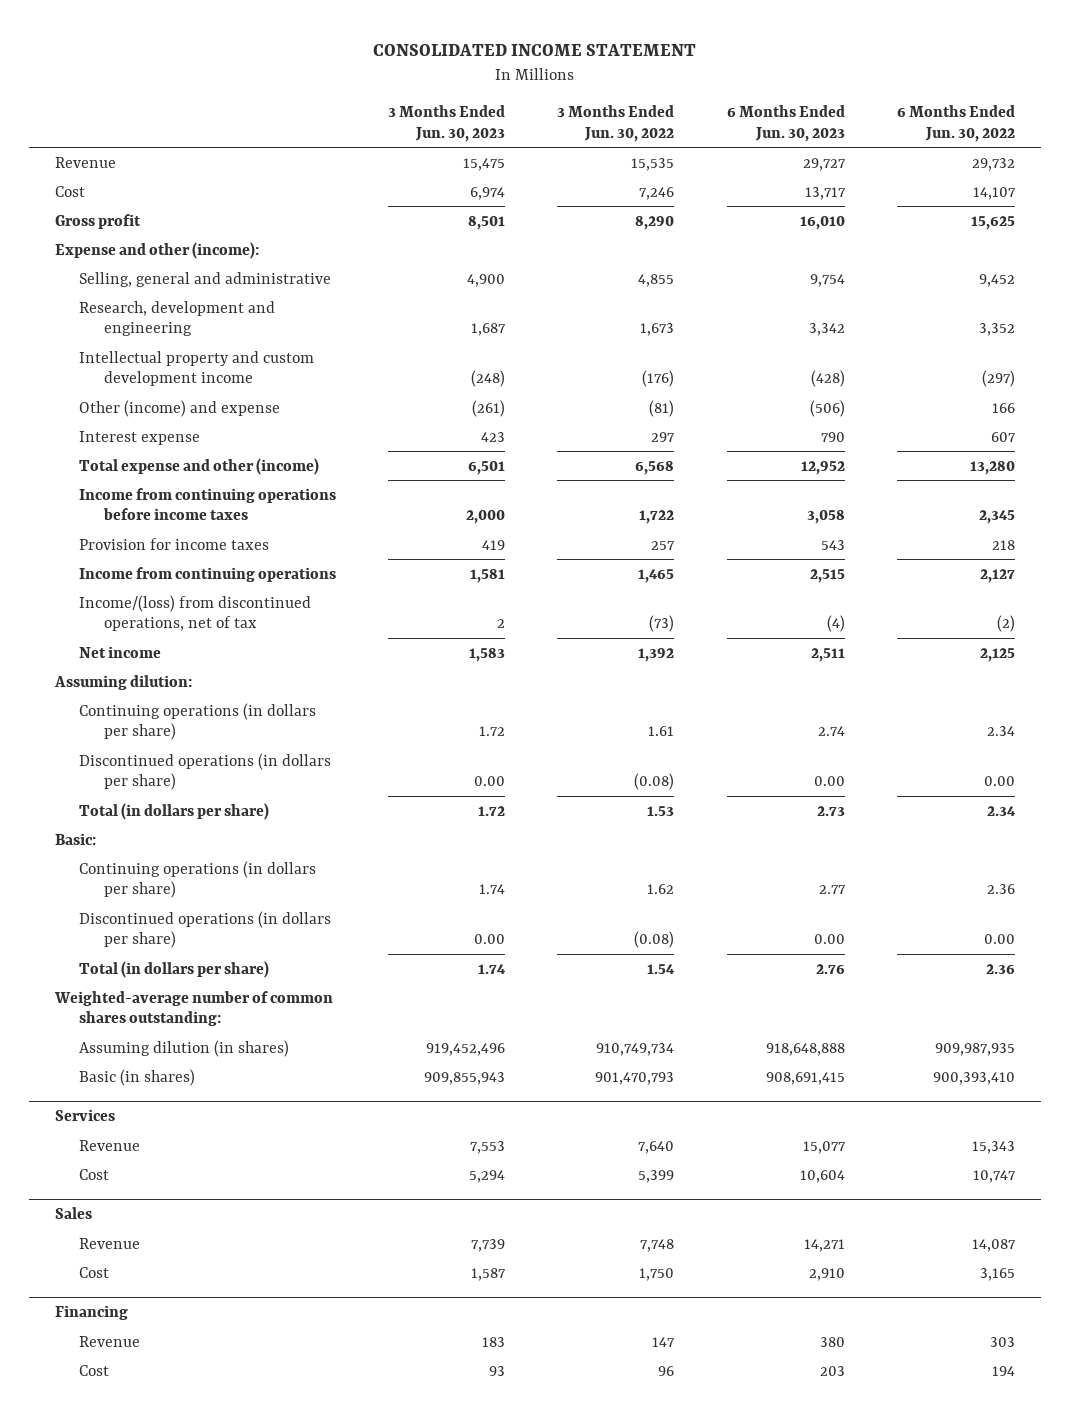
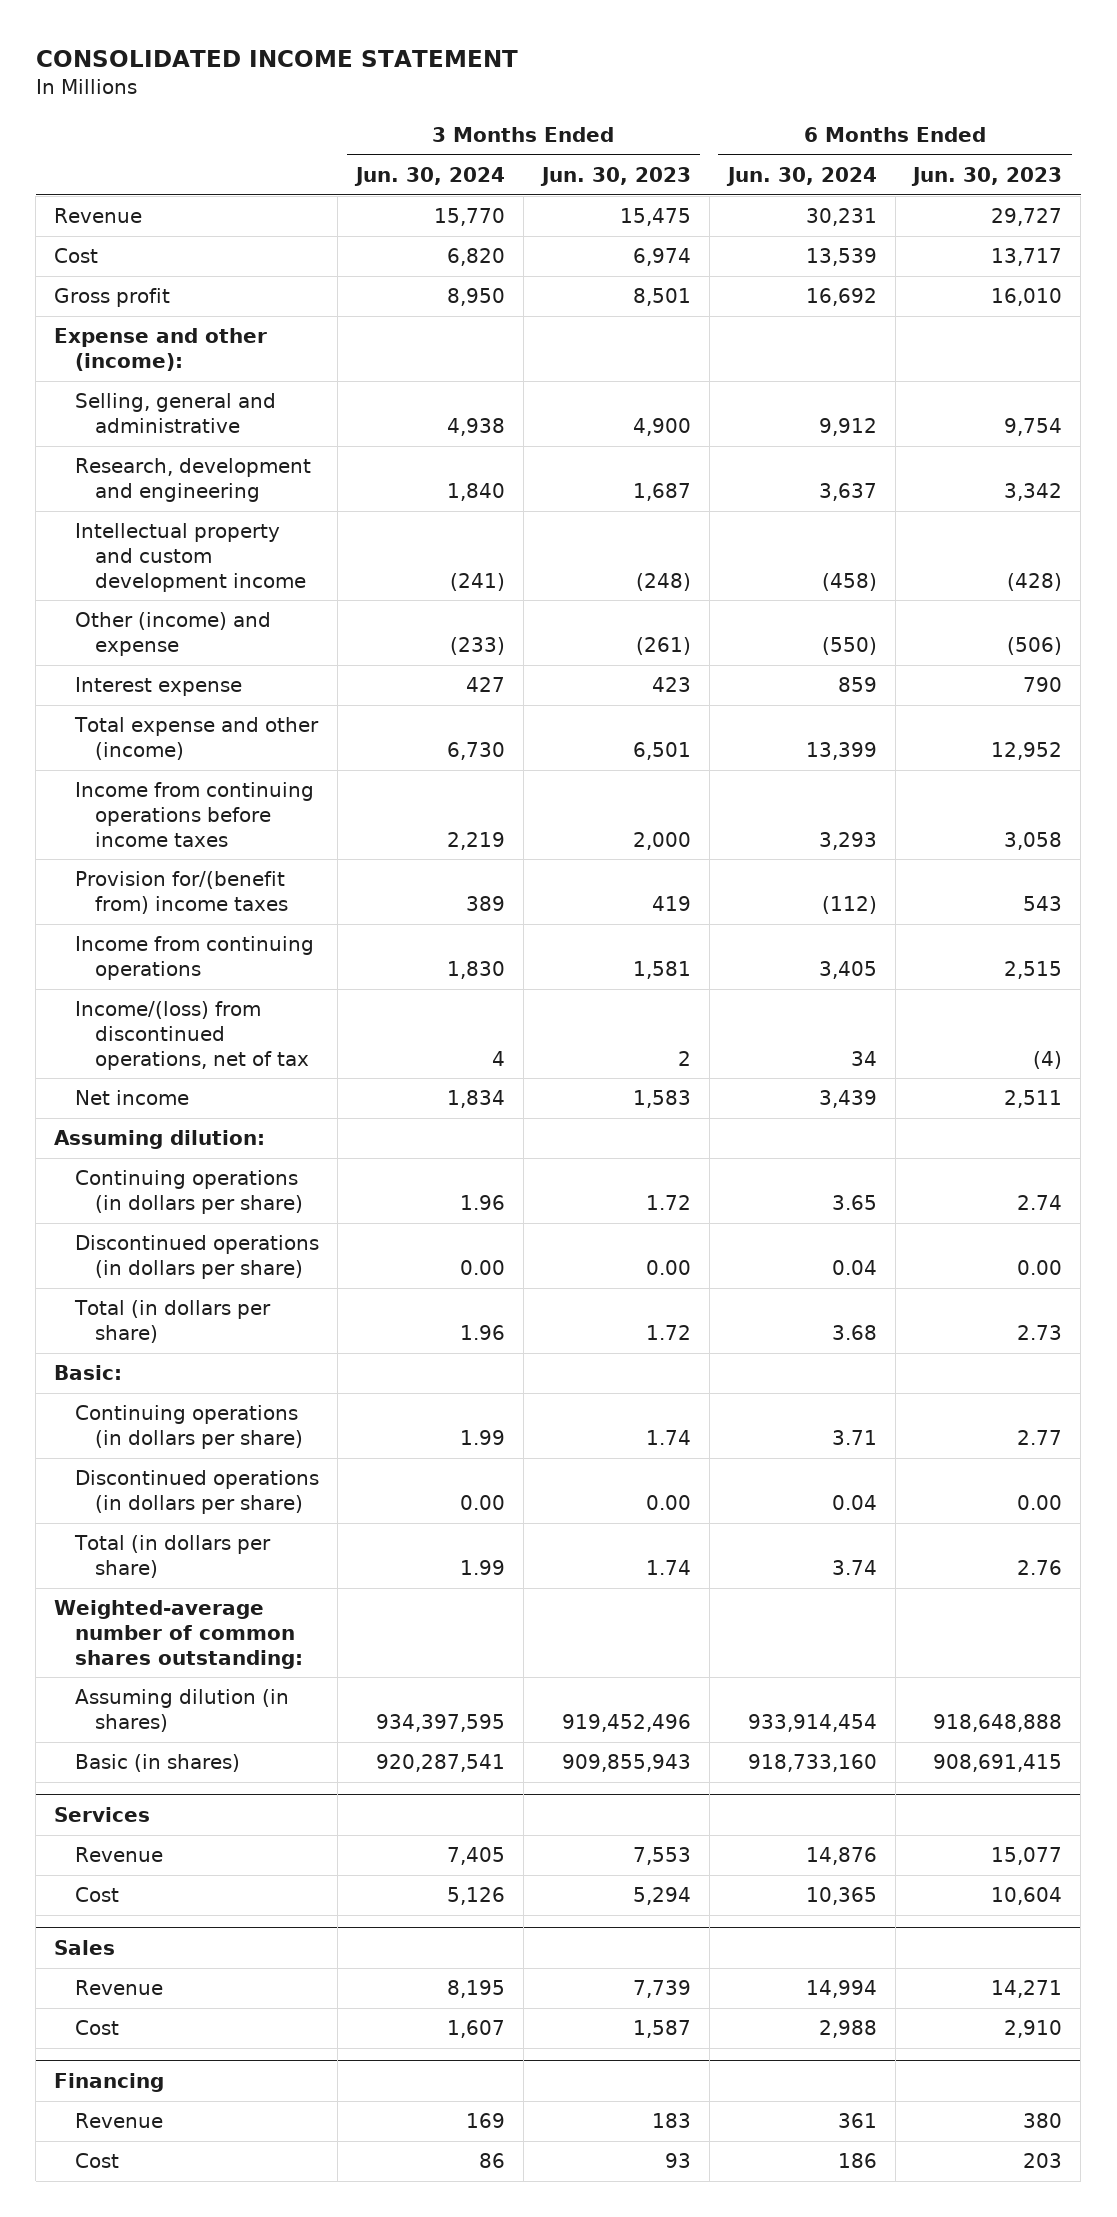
[557,104,675,142] 3 Months Ended Jun. 30, 2022 -> none
[896,104,1015,142] 6 Months Ended Jun. 30, 2022 -> none
none -> [353,166,505,186] Jun. 30, 2024
none -> [725,166,877,186] Jun. 30, 2024
[79,537,270,550] Provision for income taxes -> [74,871,289,915] Provision for/(benefit from) income taxes

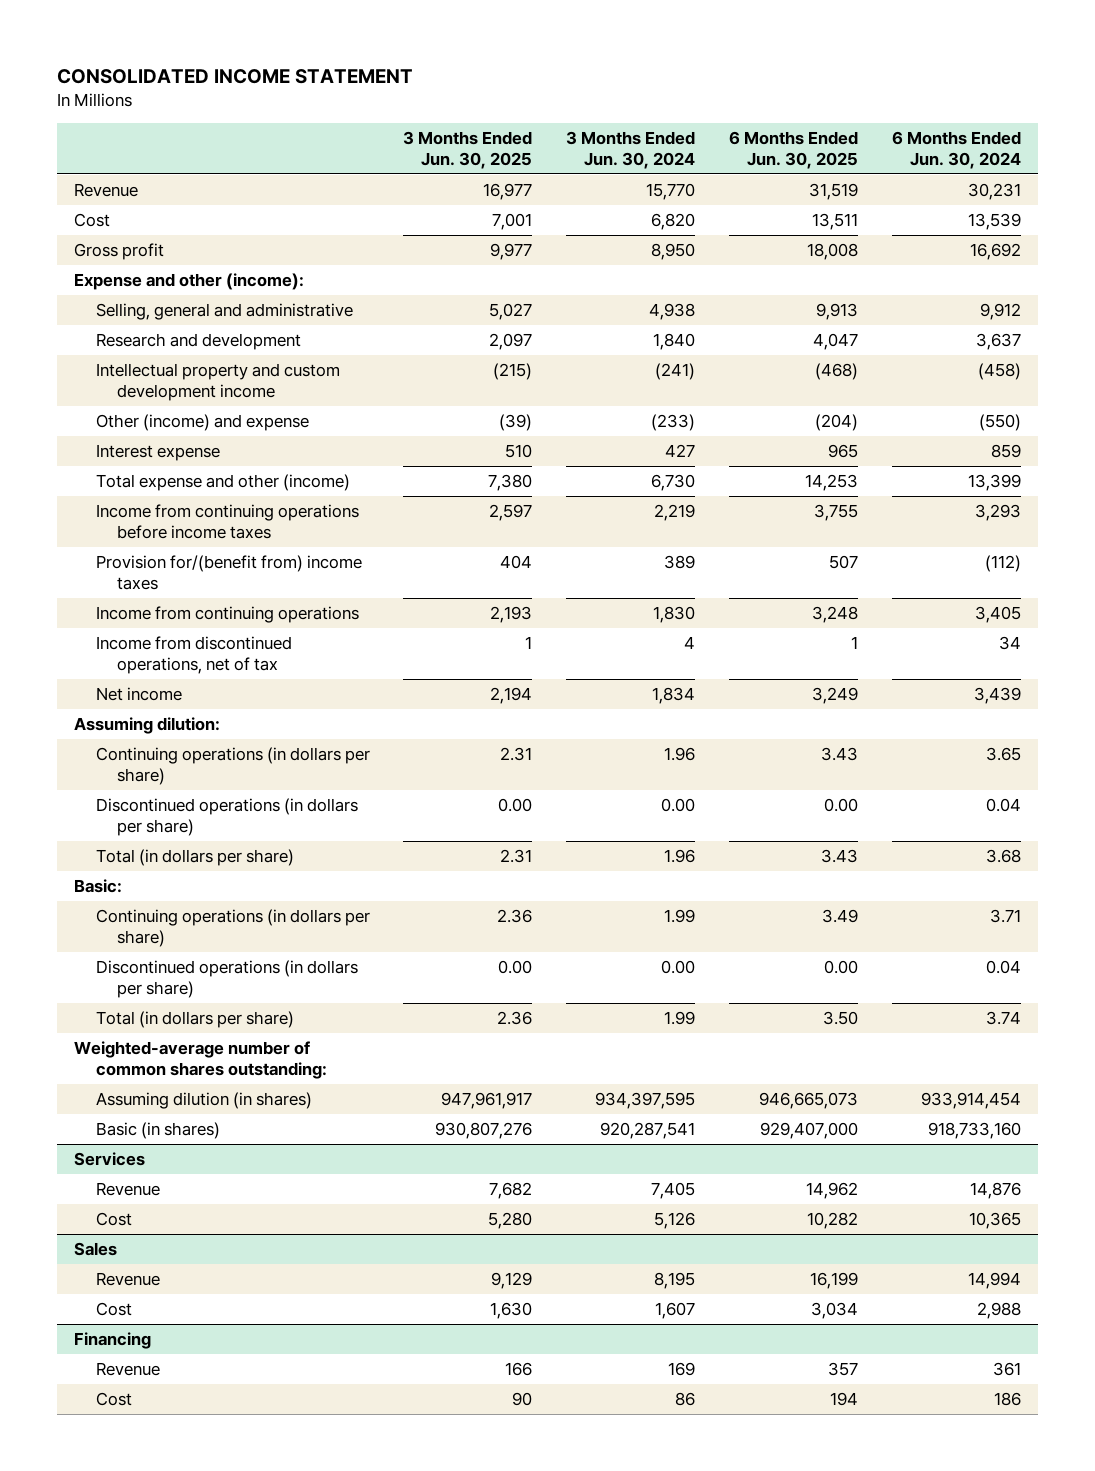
[539,166,691,186] Jun. 30, 2023 -> none
[911,166,1063,186] Jun. 30, 2023 -> none
none -> [403,131,533,169] 3 Months Ended Jun. 30, 2025
none -> [729,131,859,169] 6 Months Ended Jun. 30, 2025
[74,458,311,503] Research, development and engineering -> [95,333,301,351] Research and development
[74,1001,310,1070] Income/(loss) from discontinued operations, net of tax -> [95,636,292,674] Income from discontinued operations, net of tax

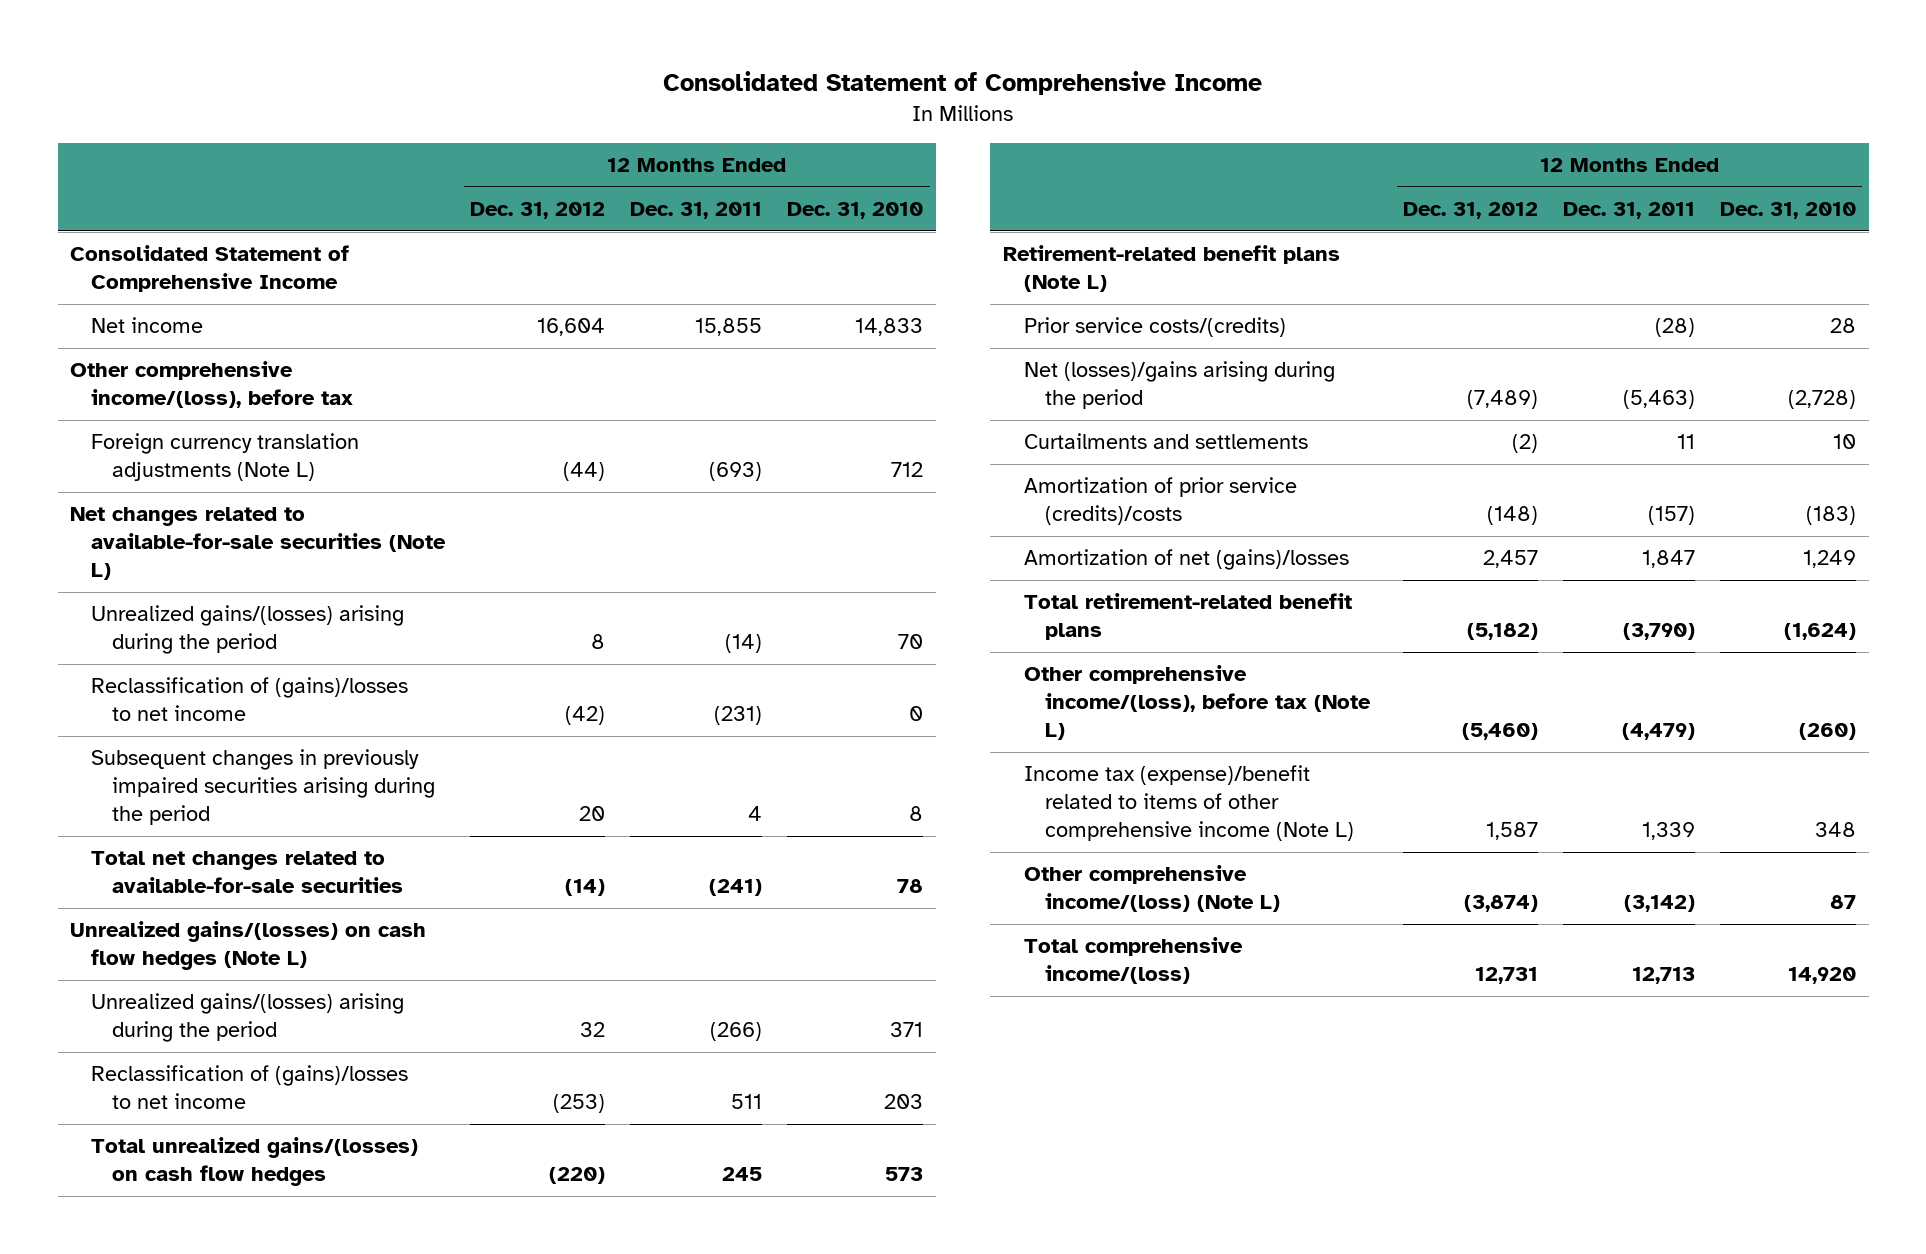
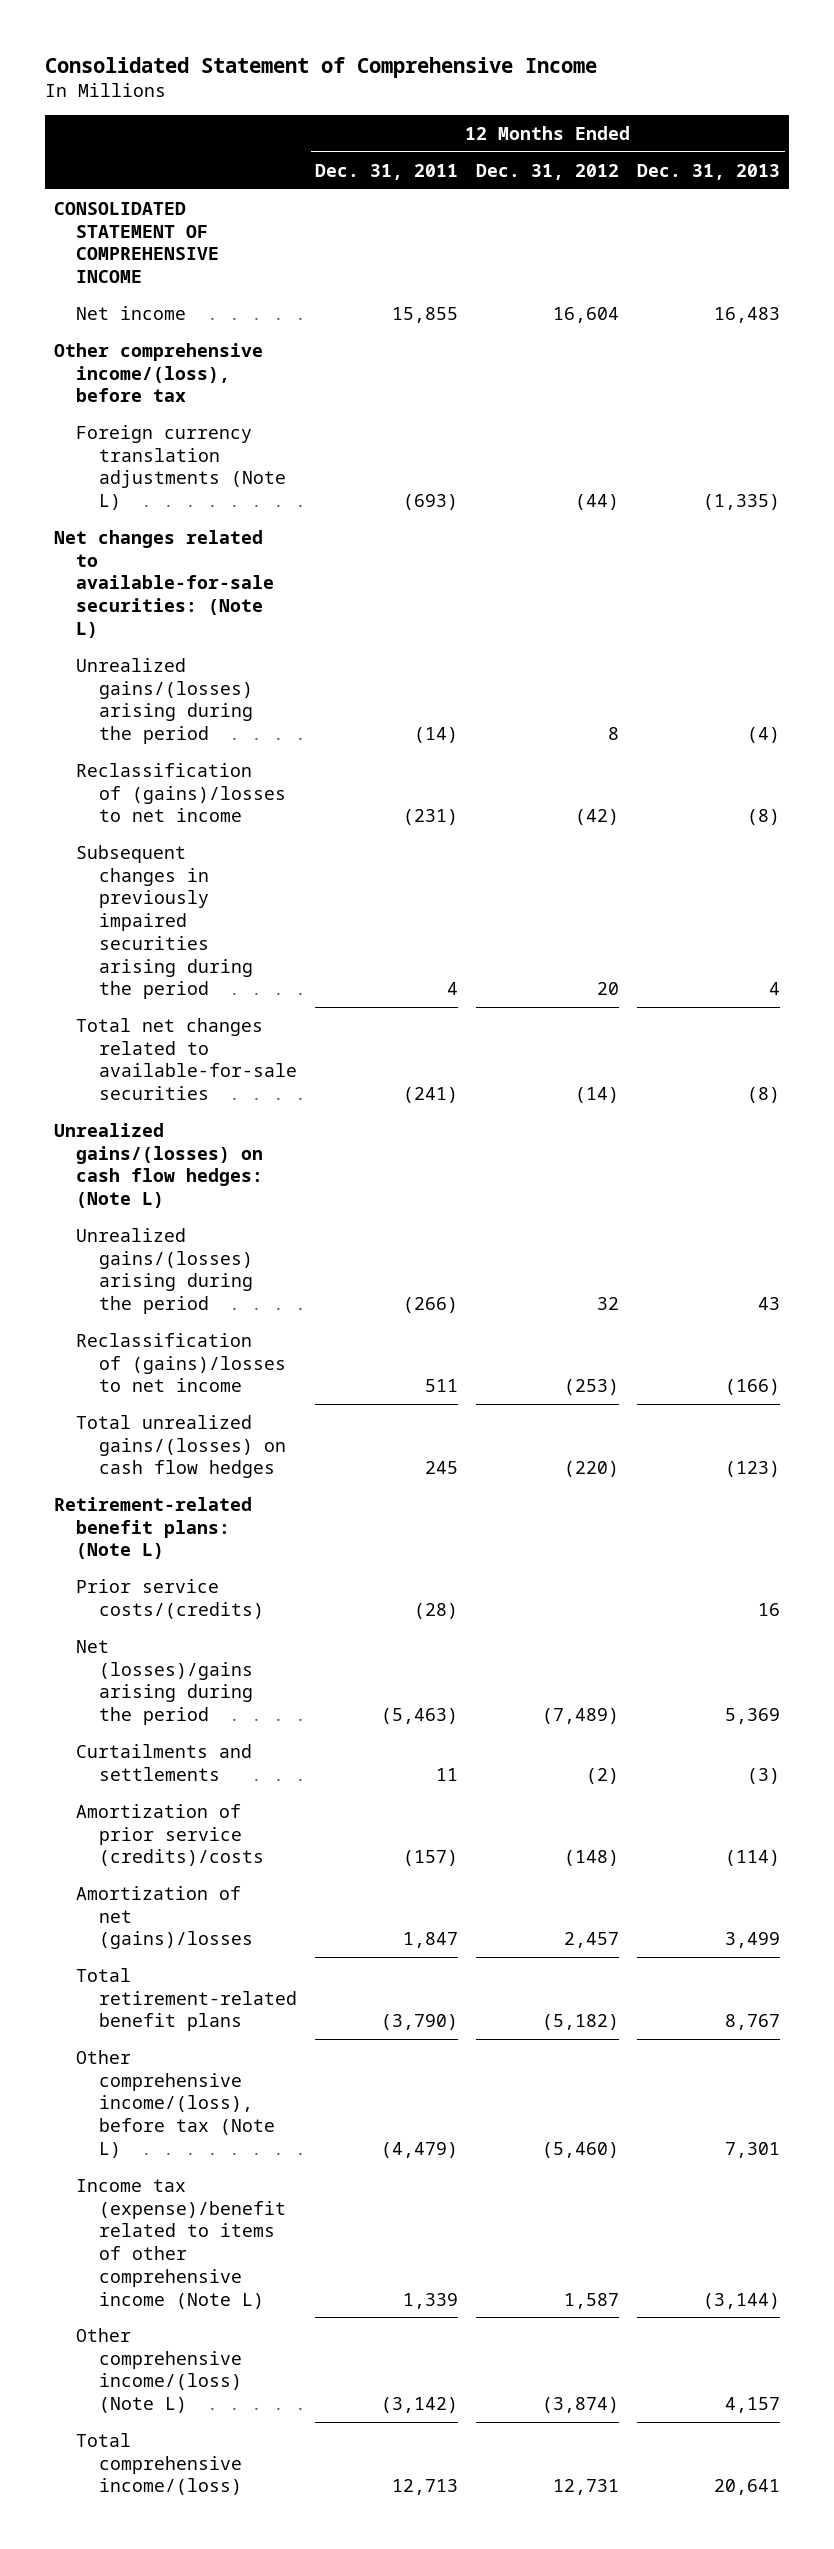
[787,202,924,220] Dec. 31, 2010 -> none
none -> [637,163,781,180] Dec. 31, 2013
[70,245,350,293] Consolidated Statement of Comprehensive Income -> [53,201,220,284] CONSOLIDATED STATEMENT OF COMPREHENSIVE INCOME
[70,507,446,581] Net changes related to available-for-sale securities (Note L) -> [53,529,275,638] Net changes related to available-for-sale securities: (Note L)
[70,921,427,971] Unrealized gains/(losses) on cash flow hedges (Note L) -> [53,1122,264,1209] Unrealized gains/(losses) on cash flow hedges: (Note L)
[1002,245,1340,293] Retirement-related benefit plans (Note L) -> [53,1496,252,1560] Retirement-related benefit plans: (Note L)

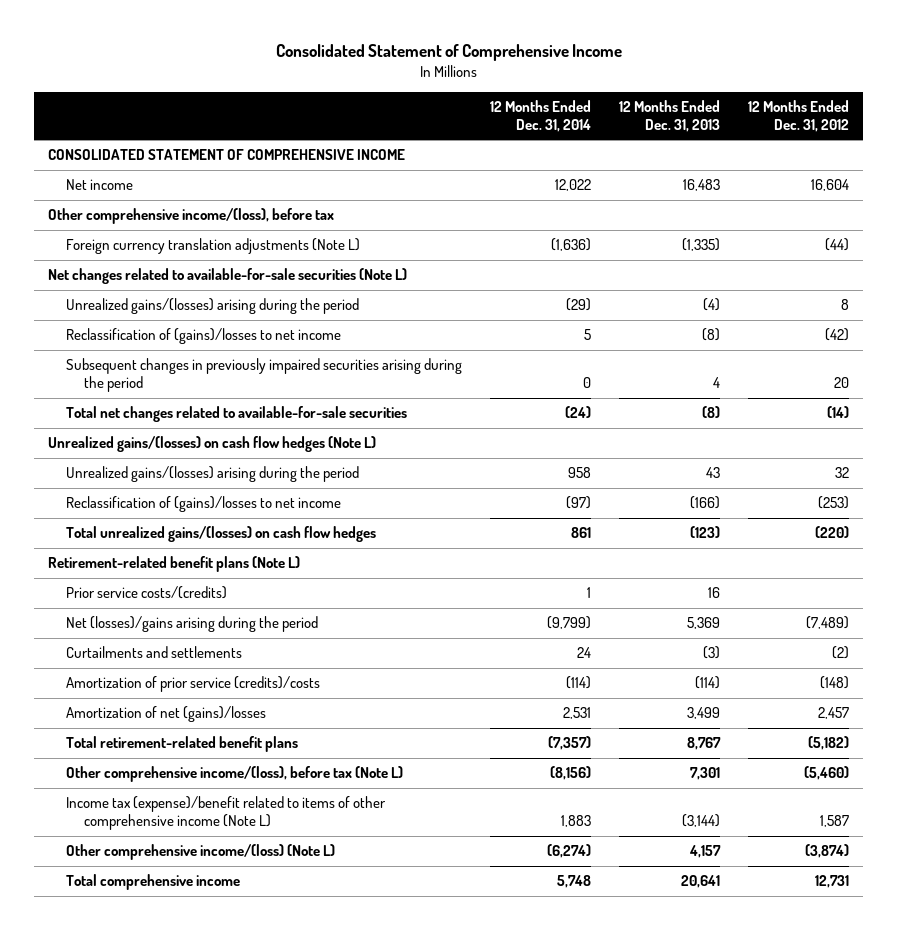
[315,163,459,180] Dec. 31, 2011 -> none
none -> [490,99,592,132] 12 Months Ended Dec. 31, 2014
[53,529,275,638] Net changes related to available-for-sale securities: (Note L) -> [47,268,407,285] Net changes related to available-for-sale securities (Note L)
[53,1122,264,1209] Unrealized gains/(losses) on cash flow hedges: (Note L) -> [47,436,376,453] Unrealized gains/(losses) on cash flow hedges (Note L)
[53,1496,252,1560] Retirement-related benefit plans: (Note L) -> [47,556,300,573] Retirement-related benefit plans (Note L)
[76,2432,243,2496] Total comprehensive income/(loss) -> [66,874,241,891] Total comprehensive income

